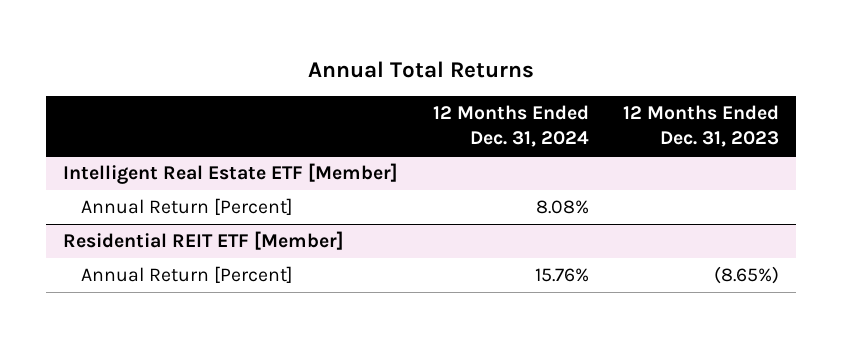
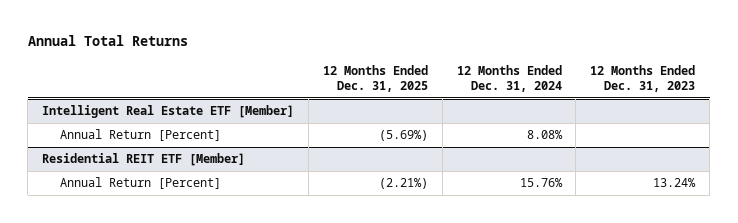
none -> [322,64,428,92] 12 Months Ended Dec. 31, 2025
[714,266,780,285] (8.65%) -> [653,178,697,188] 13.24%

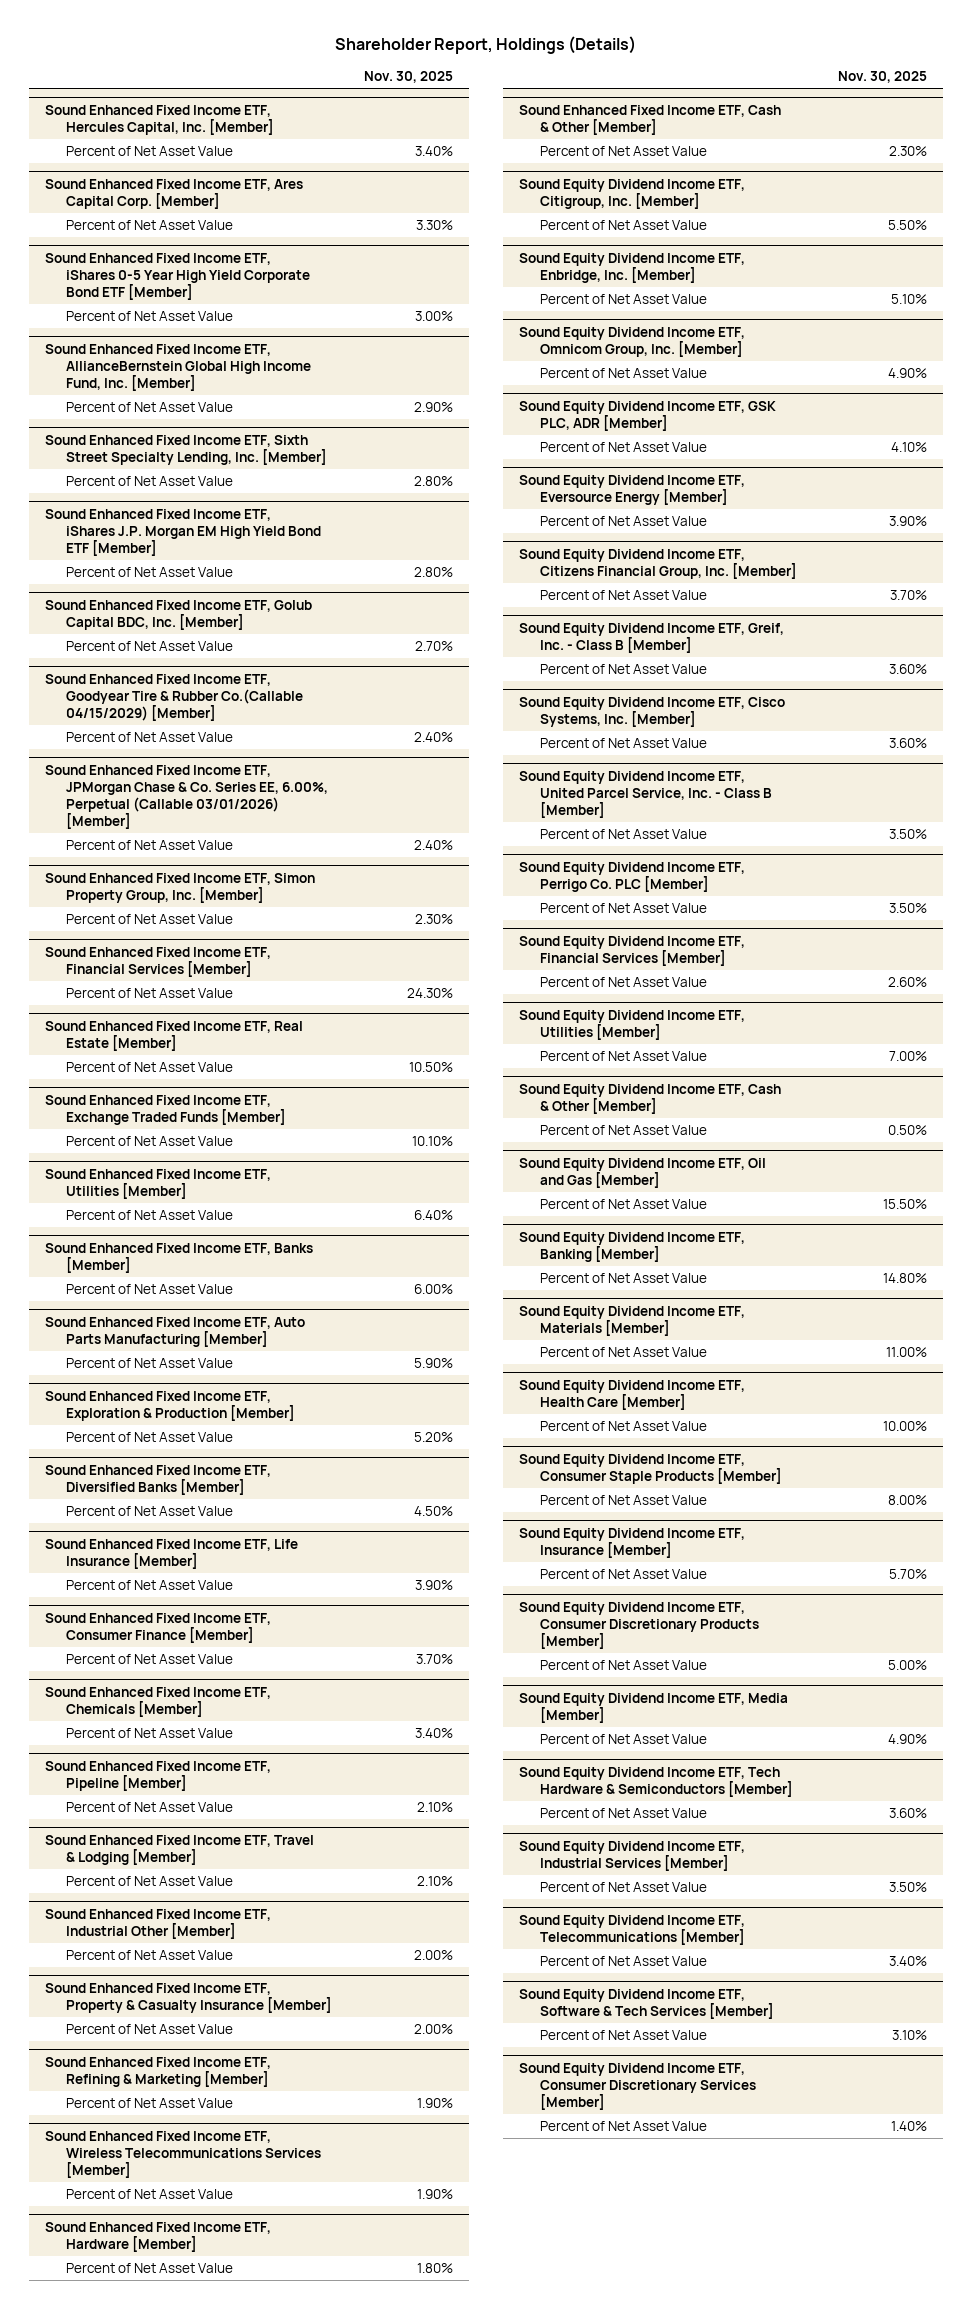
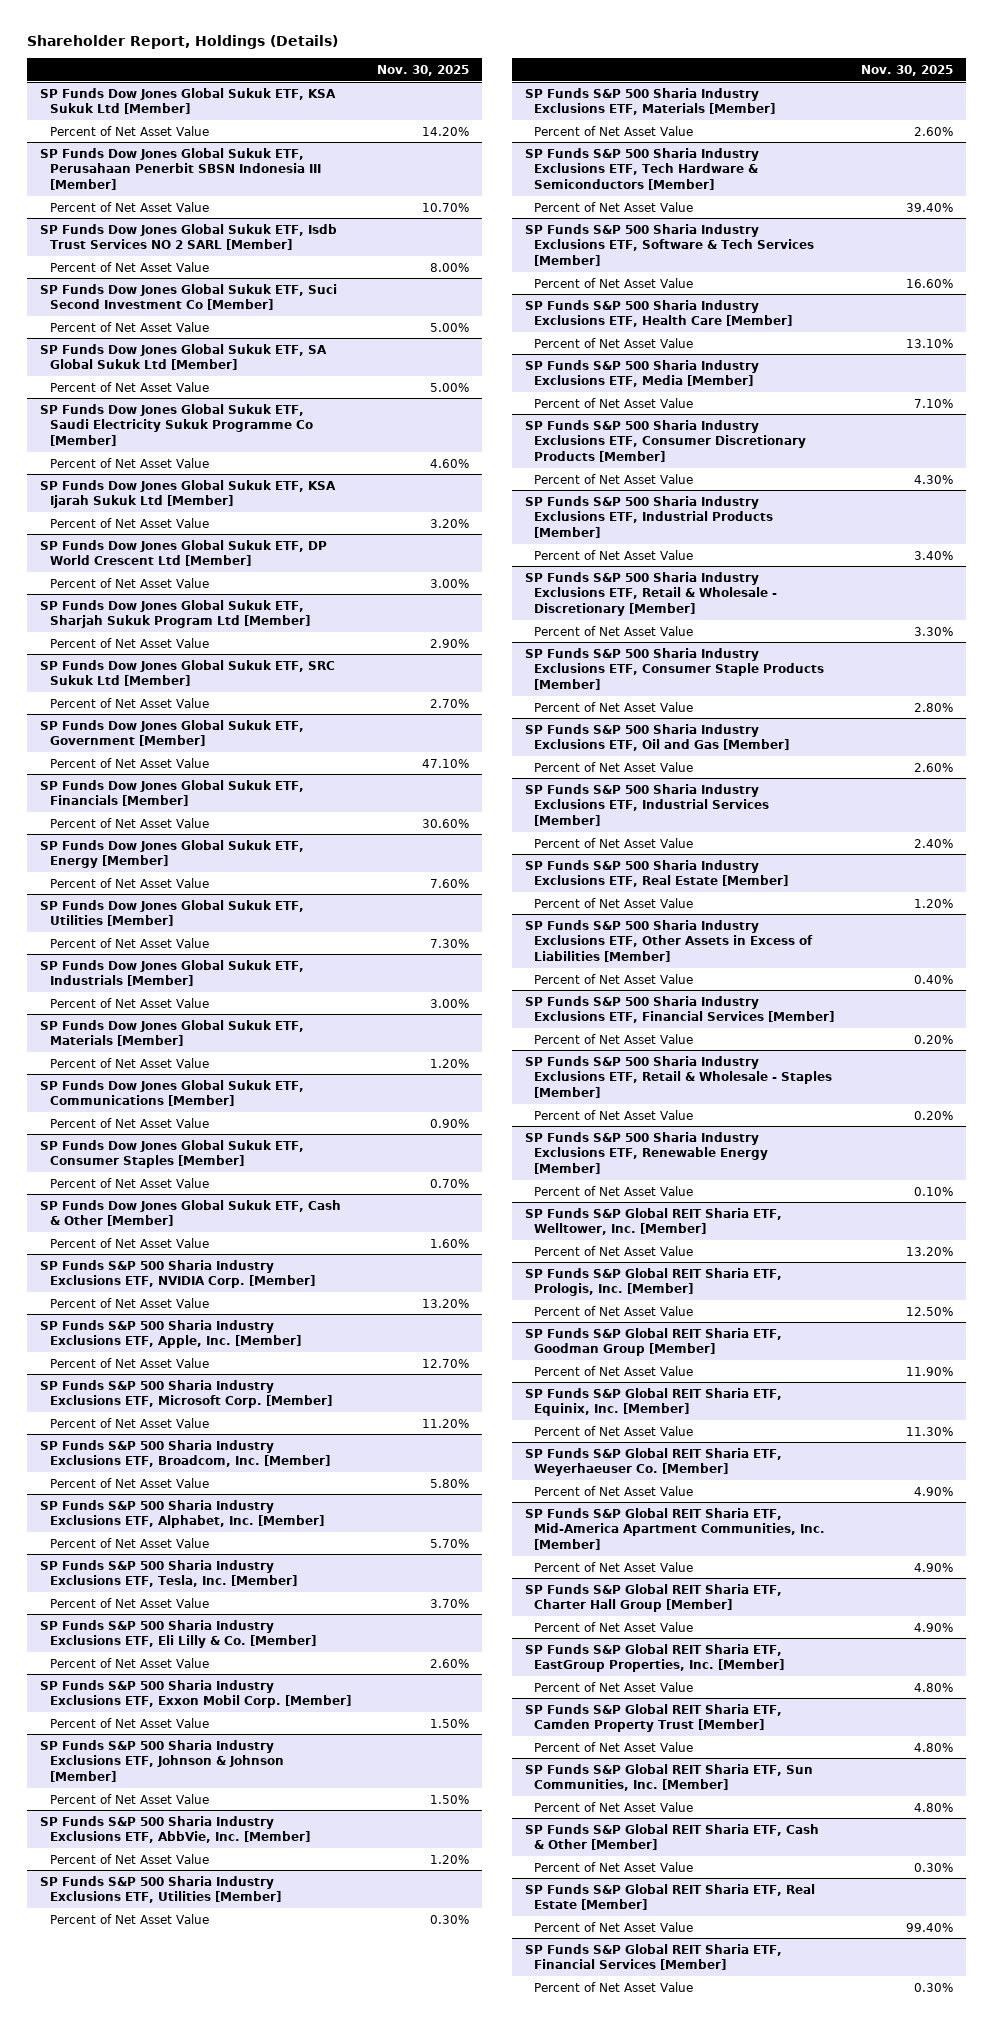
[44,104,274,135] Sound Enhanced Fixed Income ETF, Hercules Capital, Inc. [Member] -> none
[44,178,303,209] Sound Enhanced Fixed Income ETF, Ares Capital Corp. [Member] -> none
[44,252,310,300] Sound Enhanced Fixed Income ETF, iShares 0-5 Year High Yield Corporate Bond ETF [Member] -> none
none -> [40,87,337,115] SP Funds Dow Jones Global Sukuk ETF, KSA Sukuk Ltd [Member]
[414,146,453,157] 3.40% -> [421,126,469,136] 14.20%
none -> [40,147,321,190] SP Funds Dow Jones Global Sukuk ETF, Perusahaan Penerbit SBSN Indonesia III [Member]
[415,220,453,231] 3.30% -> [421,202,469,212] 10.70%
none -> [40,223,338,251] SP Funds Dow Jones Global Sukuk ETF, Isdb Trust Services NO 2 SARL [Member]
none -> [49,261,209,272] Percent of Net Asset Value
none -> [40,283,338,311] SP Funds Dow Jones Global Sukuk ETF, Suci Second Investment Co [Member]
none -> [49,321,209,332] Percent of Net Asset Value
none -> [40,343,328,371] SP Funds Dow Jones Global Sukuk ETF, SA Global Sukuk Ltd [Member]
none -> [49,381,209,392] Percent of Net Asset Value
none -> [40,403,313,446] SP Funds Dow Jones Global Sukuk ETF, Saudi Electricity Sukuk Programme Co [Member]
none -> [49,457,209,468] Percent of Net Asset Value
none -> [40,479,337,509] SP Funds Dow Jones Global Sukuk ETF, KSA Ijarah Sukuk Ltd [Member]
none -> [49,517,209,528] Percent of Net Asset Value
none -> [40,539,328,567] SP Funds Dow Jones Global Sukuk ETF, DP World Crescent Ltd [Member]
[44,343,311,391] Sound Enhanced Fixed Income ETF, AllianceBernstein Global High Income Fund, Inc. [Member] -> none
none -> [40,599,310,629] SP Funds Dow Jones Global Sukuk ETF, Sharjah Sukuk Program Ltd [Member]
[44,434,327,465] Sound Enhanced Fixed Income ETF, Sixth Street Specialty Lending, Inc. [Member] -> none
[65,476,233,487] Percent of Net Asset Value -> none
[44,508,321,556] Sound Enhanced Fixed Income ETF, iShares J.P. Morgan EM High Yield Bond ETF [Member] -> none
[65,567,233,578] Percent of Net Asset Value -> none
[44,599,312,630] Sound Enhanced Fixed Income ETF, Golub Capital BDC, Inc. [Member] -> none
none -> [40,659,336,687] SP Funds Dow Jones Global Sukuk ETF, SRC Sukuk Ltd [Member]
[44,673,303,721] Sound Enhanced Fixed Income ETF, Goodyear Tire & Rubber Co.(Callable 04/15/2029) [Member] -> none
[44,764,328,829] Sound Enhanced Fixed Income ETF, JPMorgan Chase & Co. Series EE, 6.00%, Perpetual (Callable 03/01/2026) [Member] -> none
[44,872,315,903] Sound Enhanced Fixed Income ETF, Simon Property Group, Inc. [Member] -> none
[44,946,271,977] Sound Enhanced Fixed Income ETF, Financial Services [Member] -> none
[44,1020,303,1051] Sound Enhanced Fixed Income ETF, Real Estate [Member] -> none
[44,1094,286,1125] Sound Enhanced Fixed Income ETF, Exchange Traded Funds [Member] -> none
[44,1168,271,1199] Sound Enhanced Fixed Income ETF, Utilities [Member] -> none
[44,1242,313,1273] Sound Enhanced Fixed Income ETF, Banks [Member] -> none
[44,1316,305,1347] Sound Enhanced Fixed Income ETF, Auto Parts Manufacturing [Member] -> none
[44,1390,295,1421] Sound Enhanced Fixed Income ETF, Exploration & Production [Member] -> none
[44,1464,271,1495] Sound Enhanced Fixed Income ETF, Diversified Banks [Member] -> none
[44,1538,298,1569] Sound Enhanced Fixed Income ETF, Life Insurance [Member] -> none
[44,1612,271,1643] Sound Enhanced Fixed Income ETF, Consumer Finance [Member] -> none
none -> [40,719,305,747] SP Funds Dow Jones Global Sukuk ETF, Government [Member]
[413,732,453,743] 2.40% -> [421,758,469,768] 47.10%
none -> [40,779,305,807] SP Funds Dow Jones Global Sukuk ETF, Financials [Member]
[413,840,453,851] 2.40% -> [421,818,469,828] 30.60%
none -> [40,839,305,869] SP Funds Dow Jones Global Sukuk ETF, Energy [Member]
[414,914,453,925] 2.30% -> [429,878,469,888] 7.60%
none -> [40,899,305,927] SP Funds Dow Jones Global Sukuk ETF, Utilities [Member]
[406,988,453,999] 24.30% -> [429,938,469,948] 7.30%
none -> [40,959,305,987] SP Funds Dow Jones Global Sukuk ETF, Industrials [Member]
[408,1062,453,1073] 10.50% -> [429,998,469,1008] 3.00%
none -> [40,1019,305,1047] SP Funds Dow Jones Global Sukuk ETF, Materials [Member]
[411,1136,453,1147] 10.10% -> [429,1058,469,1068] 1.20%
none -> [40,1079,305,1107] SP Funds Dow Jones Global Sukuk ETF, Communications [Member]
[413,1210,453,1221] 6.40% -> [429,1118,469,1128] 0.90%
none -> [40,1139,305,1169] SP Funds Dow Jones Global Sukuk ETF, Consumer Staples [Member]
[413,1284,453,1295] 6.00% -> [429,1178,469,1188] 0.70%
none -> [40,1199,342,1227] SP Funds Dow Jones Global Sukuk ETF, Cash & Other [Member]
[413,1358,453,1369] 5.90% -> [429,1238,469,1248] 1.60%
none -> [40,1259,315,1289] SP Funds S&P 500 Sharia Industry Exclusions ETF, NVIDIA Corp. [Member]
[413,1432,453,1443] 5.20% -> [421,1298,469,1308] 13.20%
none -> [40,1319,301,1349] SP Funds S&P 500 Sharia Industry Exclusions ETF, Apple, Inc. [Member]
[413,1506,453,1517] 4.50% -> [421,1358,469,1368] 12.70%
none -> [40,1379,332,1409] SP Funds S&P 500 Sharia Industry Exclusions ETF, Microsoft Corp. [Member]
[414,1580,453,1591] 3.90% -> [421,1418,469,1428] 11.20%
none -> [40,1439,330,1468] SP Funds S&P 500 Sharia Industry Exclusions ETF, Broadcom, Inc. [Member]
none -> [49,1477,209,1488] Percent of Net Asset Value
none -> [40,1499,324,1529] SP Funds S&P 500 Sharia Industry Exclusions ETF, Alphabet, Inc. [Member]
none -> [49,1537,209,1548] Percent of Net Asset Value
none -> [40,1559,297,1588] SP Funds S&P 500 Sharia Industry Exclusions ETF, Tesla, Inc. [Member]
[44,1686,271,1717] Sound Enhanced Fixed Income ETF, Chemicals [Member] -> none
none -> [40,1619,316,1649] SP Funds S&P 500 Sharia Industry Exclusions ETF, Eli Lilly & Co. [Member]
none -> [49,1657,209,1668] Percent of Net Asset Value
none -> [40,1679,351,1709] SP Funds S&P 500 Sharia Industry Exclusions ETF, Exxon Mobil Corp. [Member]
none -> [49,1717,209,1728] Percent of Net Asset Value
none -> [40,1739,284,1782] SP Funds S&P 500 Sharia Industry Exclusions ETF, Johnson & Johnson [Member]
none -> [49,1793,209,1804] Percent of Net Asset Value
none -> [40,1815,310,1844] SP Funds S&P 500 Sharia Industry Exclusions ETF, AbbVie, Inc. [Member]
none -> [49,1853,209,1864] Percent of Net Asset Value
none -> [40,1875,281,1904] SP Funds S&P 500 Sharia Industry Exclusions ETF, Utilities [Member]
none -> [49,1913,209,1924] Percent of Net Asset Value
none -> [524,87,776,116] SP Funds S&P 500 Sharia Industry Exclusions ETF, Materials [Member]
none -> [534,125,694,136] Percent of Net Asset Value
none -> [524,147,759,190] SP Funds S&P 500 Sharia Industry Exclusions ETF, Tech Hardware & Semiconductors [Member]
none -> [534,201,694,212] Percent of Net Asset Value
none -> [524,223,815,266] SP Funds S&P 500 Sharia Industry Exclusions ETF, Software & Tech Services [Member]
none -> [534,277,694,288] Percent of Net Asset Value
none -> [524,299,793,328] SP Funds S&P 500 Sharia Industry Exclusions ETF, Health Care [Member]
none -> [534,337,694,348] Percent of Net Asset Value
none -> [524,359,759,388] SP Funds S&P 500 Sharia Industry Exclusions ETF, Media [Member]
none -> [534,397,694,408] Percent of Net Asset Value
none -> [524,419,807,462] SP Funds S&P 500 Sharia Industry Exclusions ETF, Consumer Discretionary Products [Member]
none -> [534,473,694,484] Percent of Net Asset Value
none -> [524,495,774,538] SP Funds S&P 500 Sharia Industry Exclusions ETF, Industrial Products [Member]
[44,1760,271,1791] Sound Enhanced Fixed Income ETF, Pipeline [Member] -> none
[44,1834,314,1865] Sound Enhanced Fixed Income ETF, Travel & Lodging [Member] -> none
[44,1908,271,1939] Sound Enhanced Fixed Income ETF, Industrial Other [Member] -> none
[65,1950,233,1961] Percent of Net Asset Value -> none
[44,1982,332,2013] Sound Enhanced Fixed Income ETF, Property & Casualty Insurance [Member] -> none
[65,2024,233,2035] Percent of Net Asset Value -> none
[44,2056,271,2087] Sound Enhanced Fixed Income ETF, Refining & Marketing [Member] -> none
[65,2098,233,2109] Percent of Net Asset Value -> none
[44,2130,321,2178] Sound Enhanced Fixed Income ETF, Wireless Telecommunications Services [Member] -> none
[65,2189,233,2200] Percent of Net Asset Value -> none
[44,2221,271,2252] Sound Enhanced Fixed Income ETF, Hardware [Member] -> none
[65,2263,233,2274] Percent of Net Asset Value -> none
[519,104,782,135] Sound Enhanced Fixed Income ETF, Cash & Other [Member] -> none
[540,146,708,157] Percent of Net Asset Value -> none
[519,178,746,209] Sound Equity Dividend Income ETF, Citigroup, Inc. [Member] -> none
[540,220,708,231] Percent of Net Asset Value -> none
[519,252,746,283] Sound Equity Dividend Income ETF, Enbridge, Inc. [Member] -> none
[540,294,708,305] Percent of Net Asset Value -> none
[519,326,746,357] Sound Equity Dividend Income ETF, Omnicom Group, Inc. [Member] -> none
[540,368,708,379] Percent of Net Asset Value -> none
[519,400,777,431] Sound Equity Dividend Income ETF, GSK PLC, ADR [Member] -> none
[540,442,708,453] Percent of Net Asset Value -> none
[519,474,746,505] Sound Equity Dividend Income ETF, Eversource Energy [Member] -> none
[540,516,708,527] Percent of Net Asset Value -> none
[519,548,798,579] Sound Equity Dividend Income ETF, Citizens Financial Group, Inc. [Member] -> none
[540,590,708,601] Percent of Net Asset Value -> none
[519,622,785,653] Sound Equity Dividend Income ETF, Greif, Inc. - Class B [Member] -> none
[540,664,708,675] Percent of Net Asset Value -> none
[519,696,786,727] Sound Equity Dividend Income ETF, Cisco Systems, Inc. [Member] -> none
[540,738,708,749] Percent of Net Asset Value -> none
[519,770,773,818] Sound Equity Dividend Income ETF, United Parcel Service, Inc. - Class B [Member] -> none
[540,829,708,840] Percent of Net Asset Value -> none
[519,861,746,892] Sound Equity Dividend Income ETF, Perrigo Co. PLC [Member] -> none
[540,903,708,914] Percent of Net Asset Value -> none
[519,935,746,966] Sound Equity Dividend Income ETF, Financial Services [Member] -> none
none -> [524,571,778,616] SP Funds S&P 500 Sharia Industry Exclusions ETF, Retail & Wholesale - Discretionary [Member]
[416,1802,453,1813] 2.10% -> [914,626,954,636] 3.30%
none -> [524,647,825,690] SP Funds S&P 500 Sharia Industry Exclusions ETF, Consumer Staple Products [Member]
[416,1876,453,1887] 2.10% -> [914,702,954,712] 2.80%
none -> [524,723,790,752] SP Funds S&P 500 Sharia Industry Exclusions ETF, Oil and Gas [Member]
[519,1009,746,1040] Sound Equity Dividend Income ETF, Utilities [Member] -> none
[519,1083,782,1114] Sound Equity Dividend Income ETF, Cash & Other [Member] -> none
[519,1157,767,1188] Sound Equity Dividend Income ETF, Oil and Gas [Member] -> none
[519,1231,746,1262] Sound Equity Dividend Income ETF, Banking [Member] -> none
[519,1305,746,1336] Sound Equity Dividend Income ETF, Materials [Member] -> none
[519,1379,746,1410] Sound Equity Dividend Income ETF, Health Care [Member] -> none
[519,1453,783,1484] Sound Equity Dividend Income ETF, Consumer Staple Products [Member] -> none
[519,1527,746,1558] Sound Equity Dividend Income ETF, Insurance [Member] -> none
[519,1601,760,1649] Sound Equity Dividend Income ETF, Consumer Discretionary Products [Member] -> none
[519,1692,789,1723] Sound Equity Dividend Income ETF, Media [Member] -> none
none -> [524,783,770,826] SP Funds S&P 500 Sharia Industry Exclusions ETF, Industrial Services [Member]
[889,1051,928,1062] 7.00% -> [914,838,954,848] 2.40%
none -> [524,859,789,888] SP Funds S&P 500 Sharia Industry Exclusions ETF, Real Estate [Member]
[888,1125,928,1136] 0.50% -> [914,898,954,908] 1.20%
none -> [524,919,814,962] SP Funds S&P 500 Sharia Industry Exclusions ETF, Other Assets in Excess of Liabilities [Member]
[883,1199,928,1210] 15.50% -> [914,974,954,984] 0.40%
none -> [524,995,835,1024] SP Funds S&P 500 Sharia Industry Exclusions ETF, Financial Services [Member]
[883,1273,928,1284] 14.80% -> [914,1034,954,1044] 0.20%
none -> [524,1055,833,1098] SP Funds S&P 500 Sharia Industry Exclusions ETF, Retail & Wholesale - Staples [Member]
[886,1347,928,1358] 11.00% -> [914,1110,954,1120] 0.20%
none -> [524,1131,769,1174] SP Funds S&P 500 Sharia Industry Exclusions ETF, Renewable Energy [Member]
[883,1421,928,1432] 10.00% -> [914,1186,954,1196] 0.10%
none -> [524,1207,782,1236] SP Funds S&P Global REIT Sharia ETF, Welltower, Inc. [Member]
[888,1495,928,1506] 8.00% -> [906,1246,954,1256] 13.20%
none -> [524,1267,782,1297] SP Funds S&P Global REIT Sharia ETF, Prologis, Inc. [Member]
[889,1569,928,1580] 5.70% -> [906,1306,954,1316] 12.50%
none -> [524,1327,782,1357] SP Funds S&P Global REIT Sharia ETF, Goodman Group [Member]
[888,1660,928,1671] 5.00% -> [906,1366,954,1376] 11.90%
none -> [524,1387,782,1417] SP Funds S&P Global REIT Sharia ETF, Equinix, Inc. [Member]
none -> [534,1425,694,1436] Percent of Net Asset Value
none -> [524,1447,782,1477] SP Funds S&P Global REIT Sharia ETF, Weyerhaeuser Co. [Member]
[519,1766,794,1797] Sound Equity Dividend Income ETF, Tech Hardware & Semiconductors [Member] -> none
[519,1840,746,1871] Sound Equity Dividend Income ETF, Industrial Services [Member] -> none
[519,1914,746,1945] Sound Equity Dividend Income ETF, Telecommunications [Member] -> none
[519,1988,775,2019] Sound Equity Dividend Income ETF, Software & Tech Services [Member] -> none
[519,2062,757,2110] Sound Equity Dividend Income ETF, Consumer Discretionary Services [Member] -> none
none -> [524,1507,826,1550] SP Funds S&P Global REIT Sharia ETF, Mid-America Apartment Communities, Inc. [Member]
[889,1808,928,1819] 3.60% -> [914,1562,954,1572] 4.90%
none -> [524,1583,782,1613] SP Funds S&P Global REIT Sharia ETF, Charter Hall Group [Member]
[889,1882,928,1893] 3.50% -> [914,1622,954,1632] 4.90%
none -> [524,1643,785,1673] SP Funds S&P Global REIT Sharia ETF, EastGroup Properties, Inc. [Member]
[889,1956,928,1967] 3.40% -> [914,1682,954,1692] 4.80%
none -> [524,1703,782,1733] SP Funds S&P Global REIT Sharia ETF, Camden Property Trust [Member]
[892,2030,928,2041] 3.10% -> [914,1742,954,1752] 4.80%
none -> [524,1763,813,1792] SP Funds S&P Global REIT Sharia ETF, Sun Communities, Inc. [Member]
[891,2121,928,2132] 1.40% -> [914,1802,954,1812] 4.80%
none -> [524,1823,819,1851] SP Funds S&P Global REIT Sharia ETF, Cash & Other [Member]
none -> [534,1861,694,1872] Percent of Net Asset Value
none -> [524,1883,815,1911] SP Funds S&P Global REIT Sharia ETF, Real Estate [Member]
none -> [534,1921,694,1932] Percent of Net Asset Value
none -> [524,1943,782,1971] SP Funds S&P Global REIT Sharia ETF, Financial Services [Member]
none -> [534,1981,694,1992] Percent of Net Asset Value

